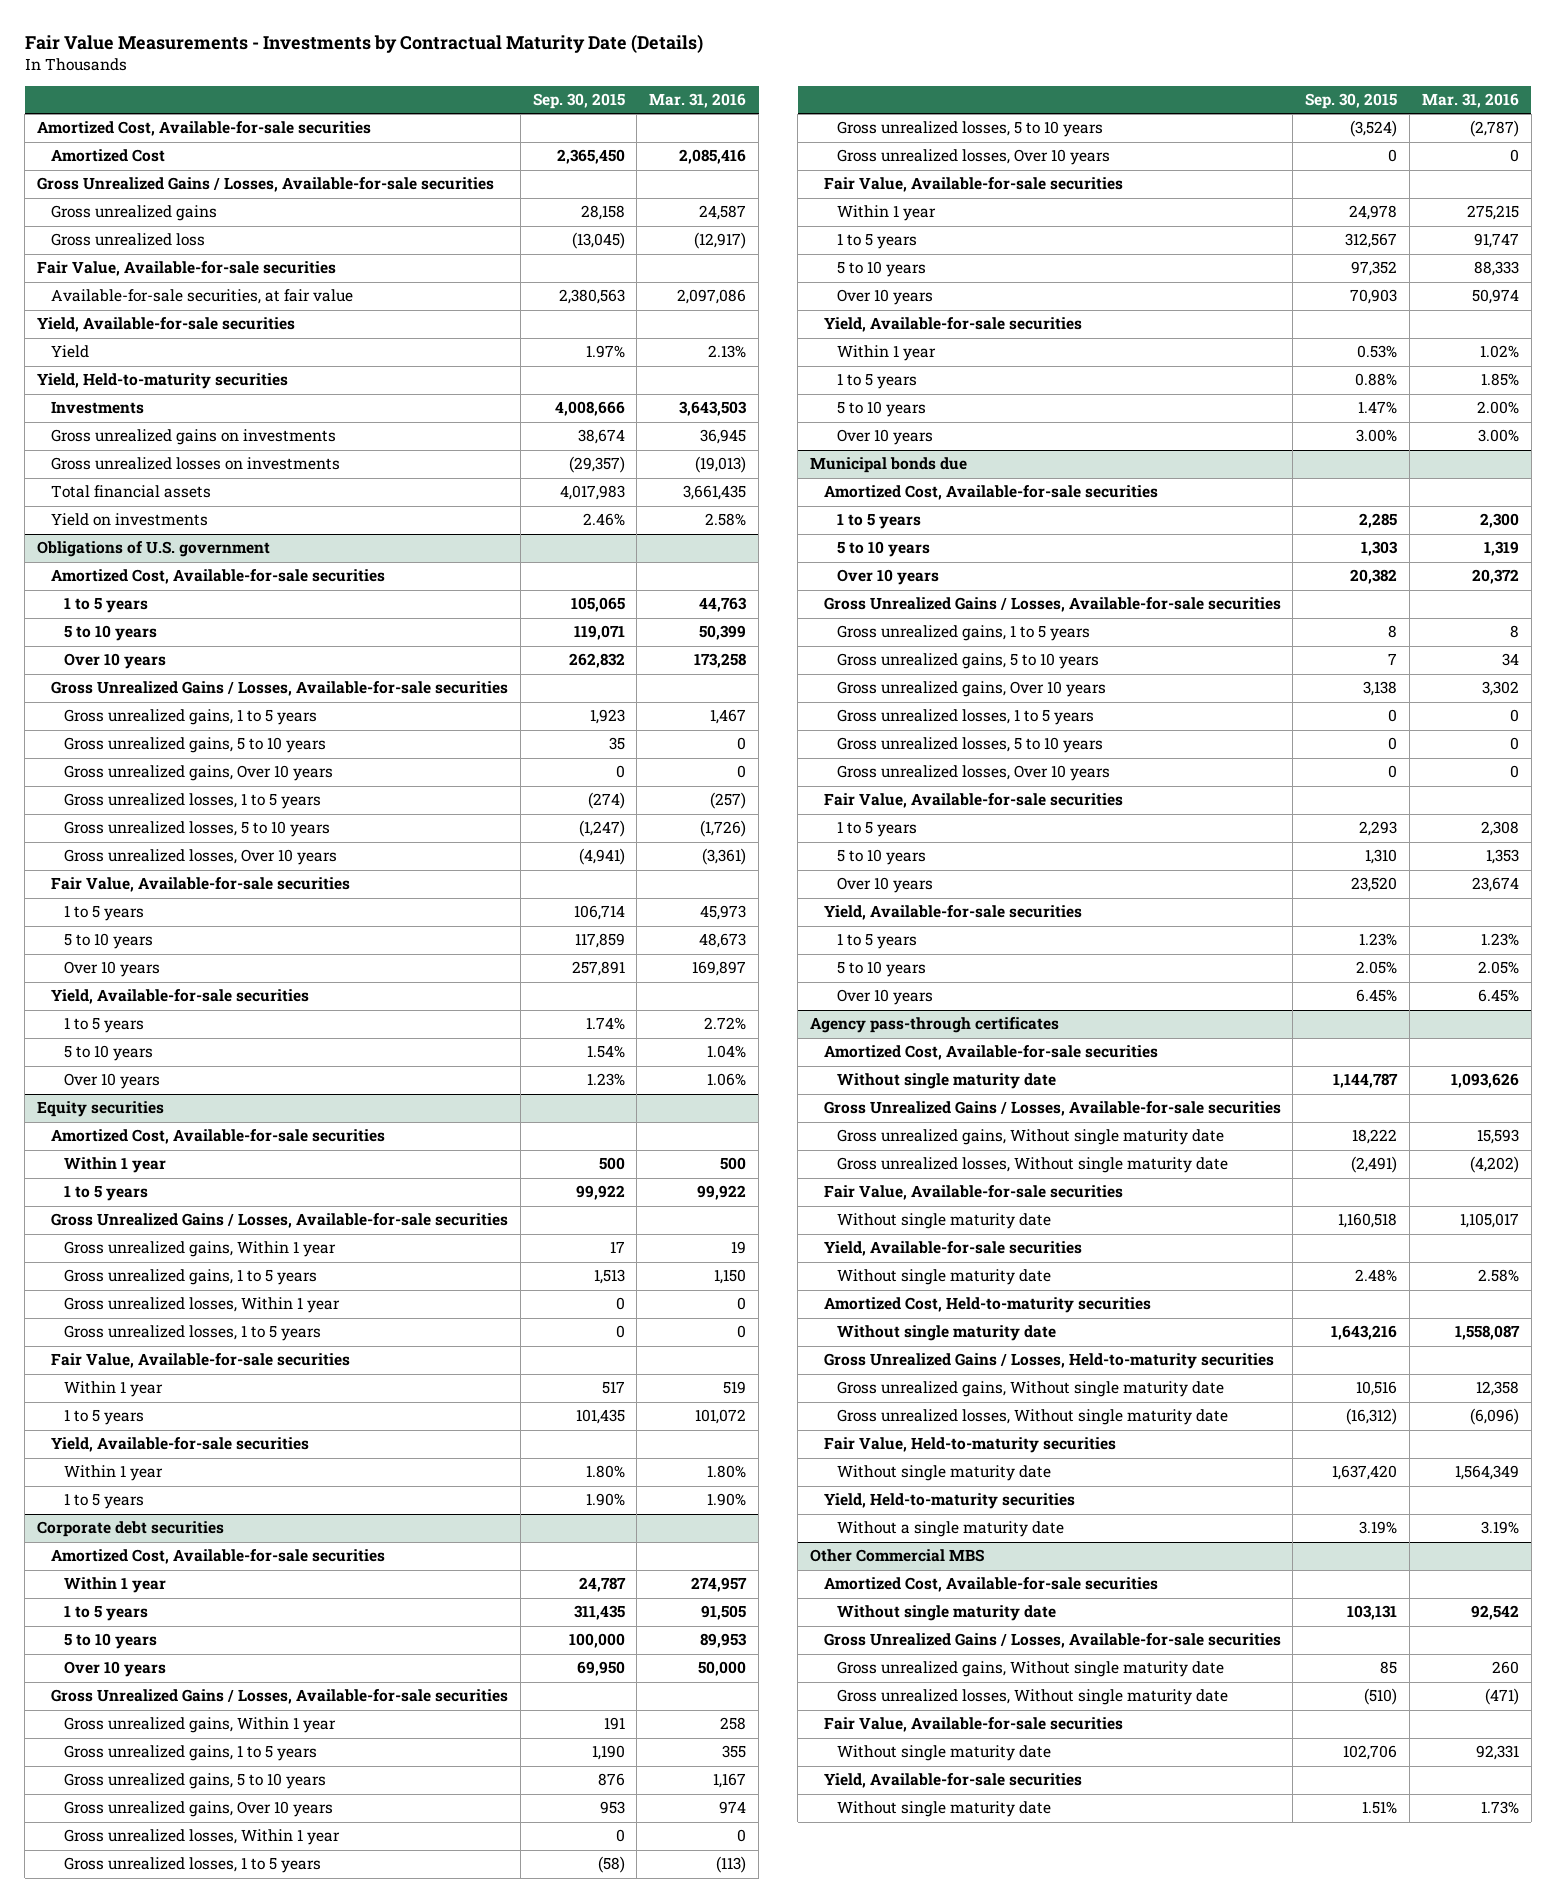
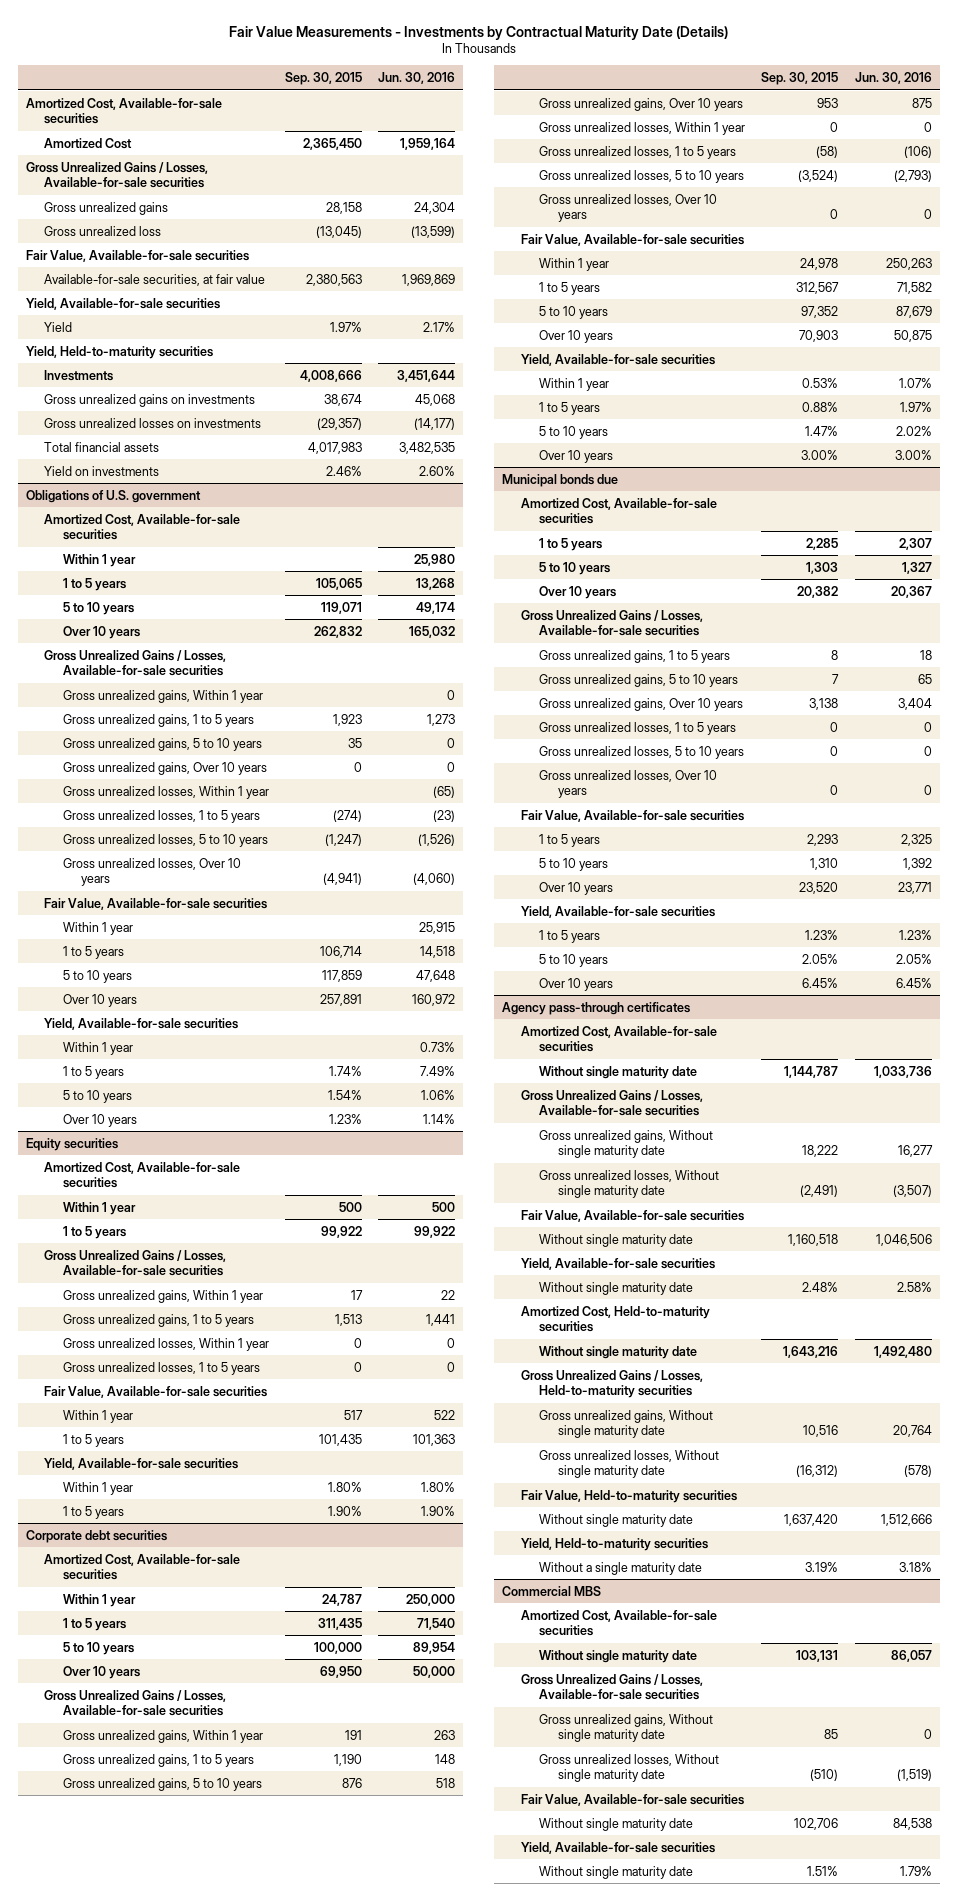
[649,92,747,108] Mar. 31, 2016 -> none
none -> [378,72,456,85] Jun. 30, 2016
none -> [62,553,136,567] Within 1 year
none -> [62,689,263,703] Gross unrealized gains, Within 1 year
none -> [62,785,269,799] Gross unrealized losses, Within 1 year
none -> [62,921,133,935] Within 1 year
none -> [62,1041,133,1055] Within 1 year
[809,1549,984,1563] Other Commercial MBS -> [502,1585,602,1596] Commercial MBS

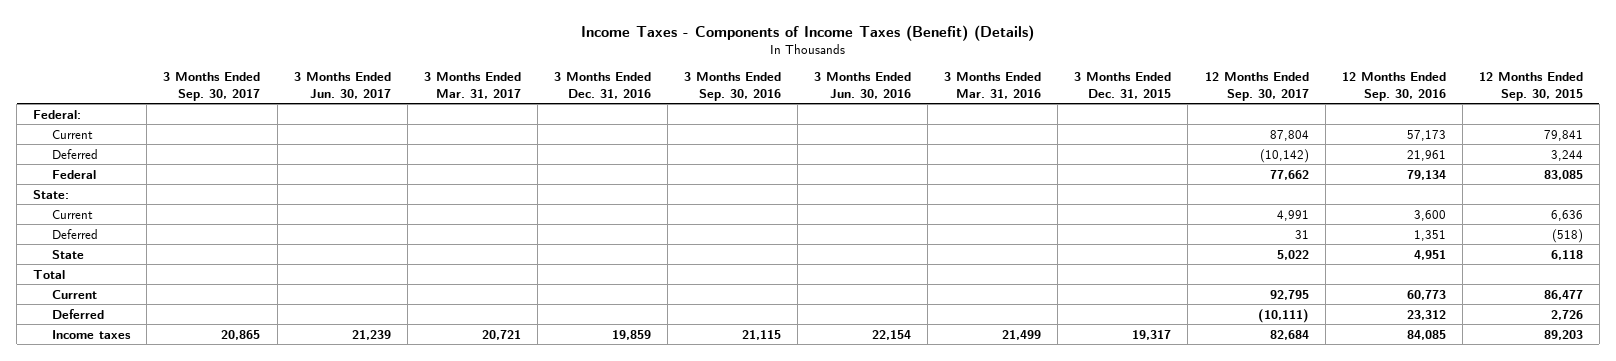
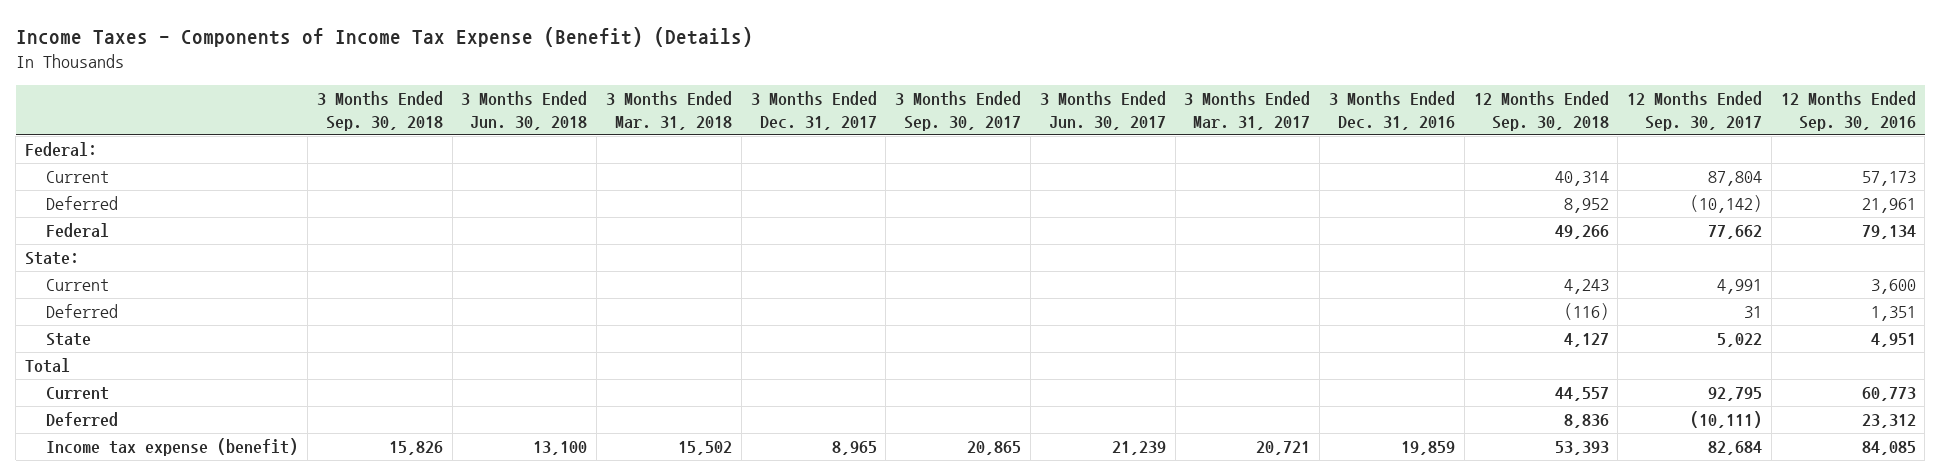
[581,24,1035,41] Income Taxes - Components of Income Taxes (Benefit) (Details) -> [15,27,753,48] Income Taxes - Components of Income Tax Expense (Benefit) (Details)
[684,72,782,101] 3 Months Ended Sep. 30, 2016 -> none
[814,72,912,99] 3 Months Ended Jun. 30, 2016 -> none
[944,72,1042,99] 3 Months Ended Mar. 31, 2016 -> none
[1074,72,1172,99] 3 Months Ended Dec. 31, 2015 -> none
[1478,72,1583,101] 12 Months Ended Sep. 30, 2015 -> none
none -> [316,91,443,131] 3 Months Ended Sep. 30, 2018
none -> [461,91,588,130] 3 Months Ended Jun. 30, 2018
none -> [606,91,733,130] 3 Months Ended Mar. 31, 2018
none -> [750,91,877,130] 3 Months Ended Dec. 31, 2017
none -> [1473,91,1609,131] 12 Months Ended Sep. 30, 2018
[52,329,132,339] Income taxes -> [46,438,299,457] Income tax expense (benefit)

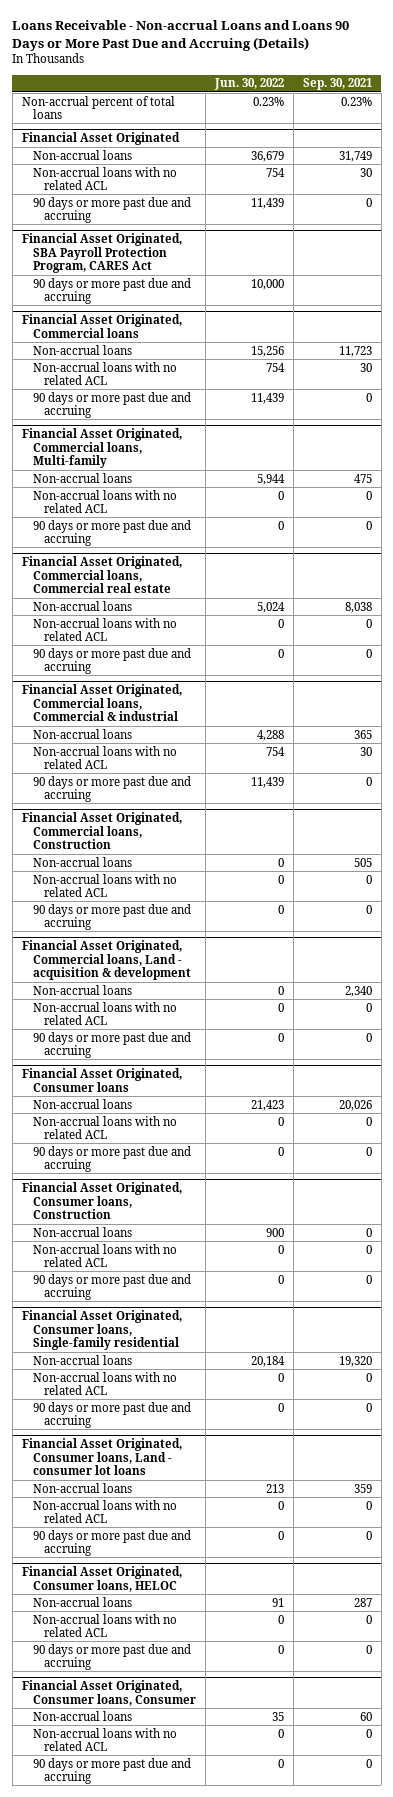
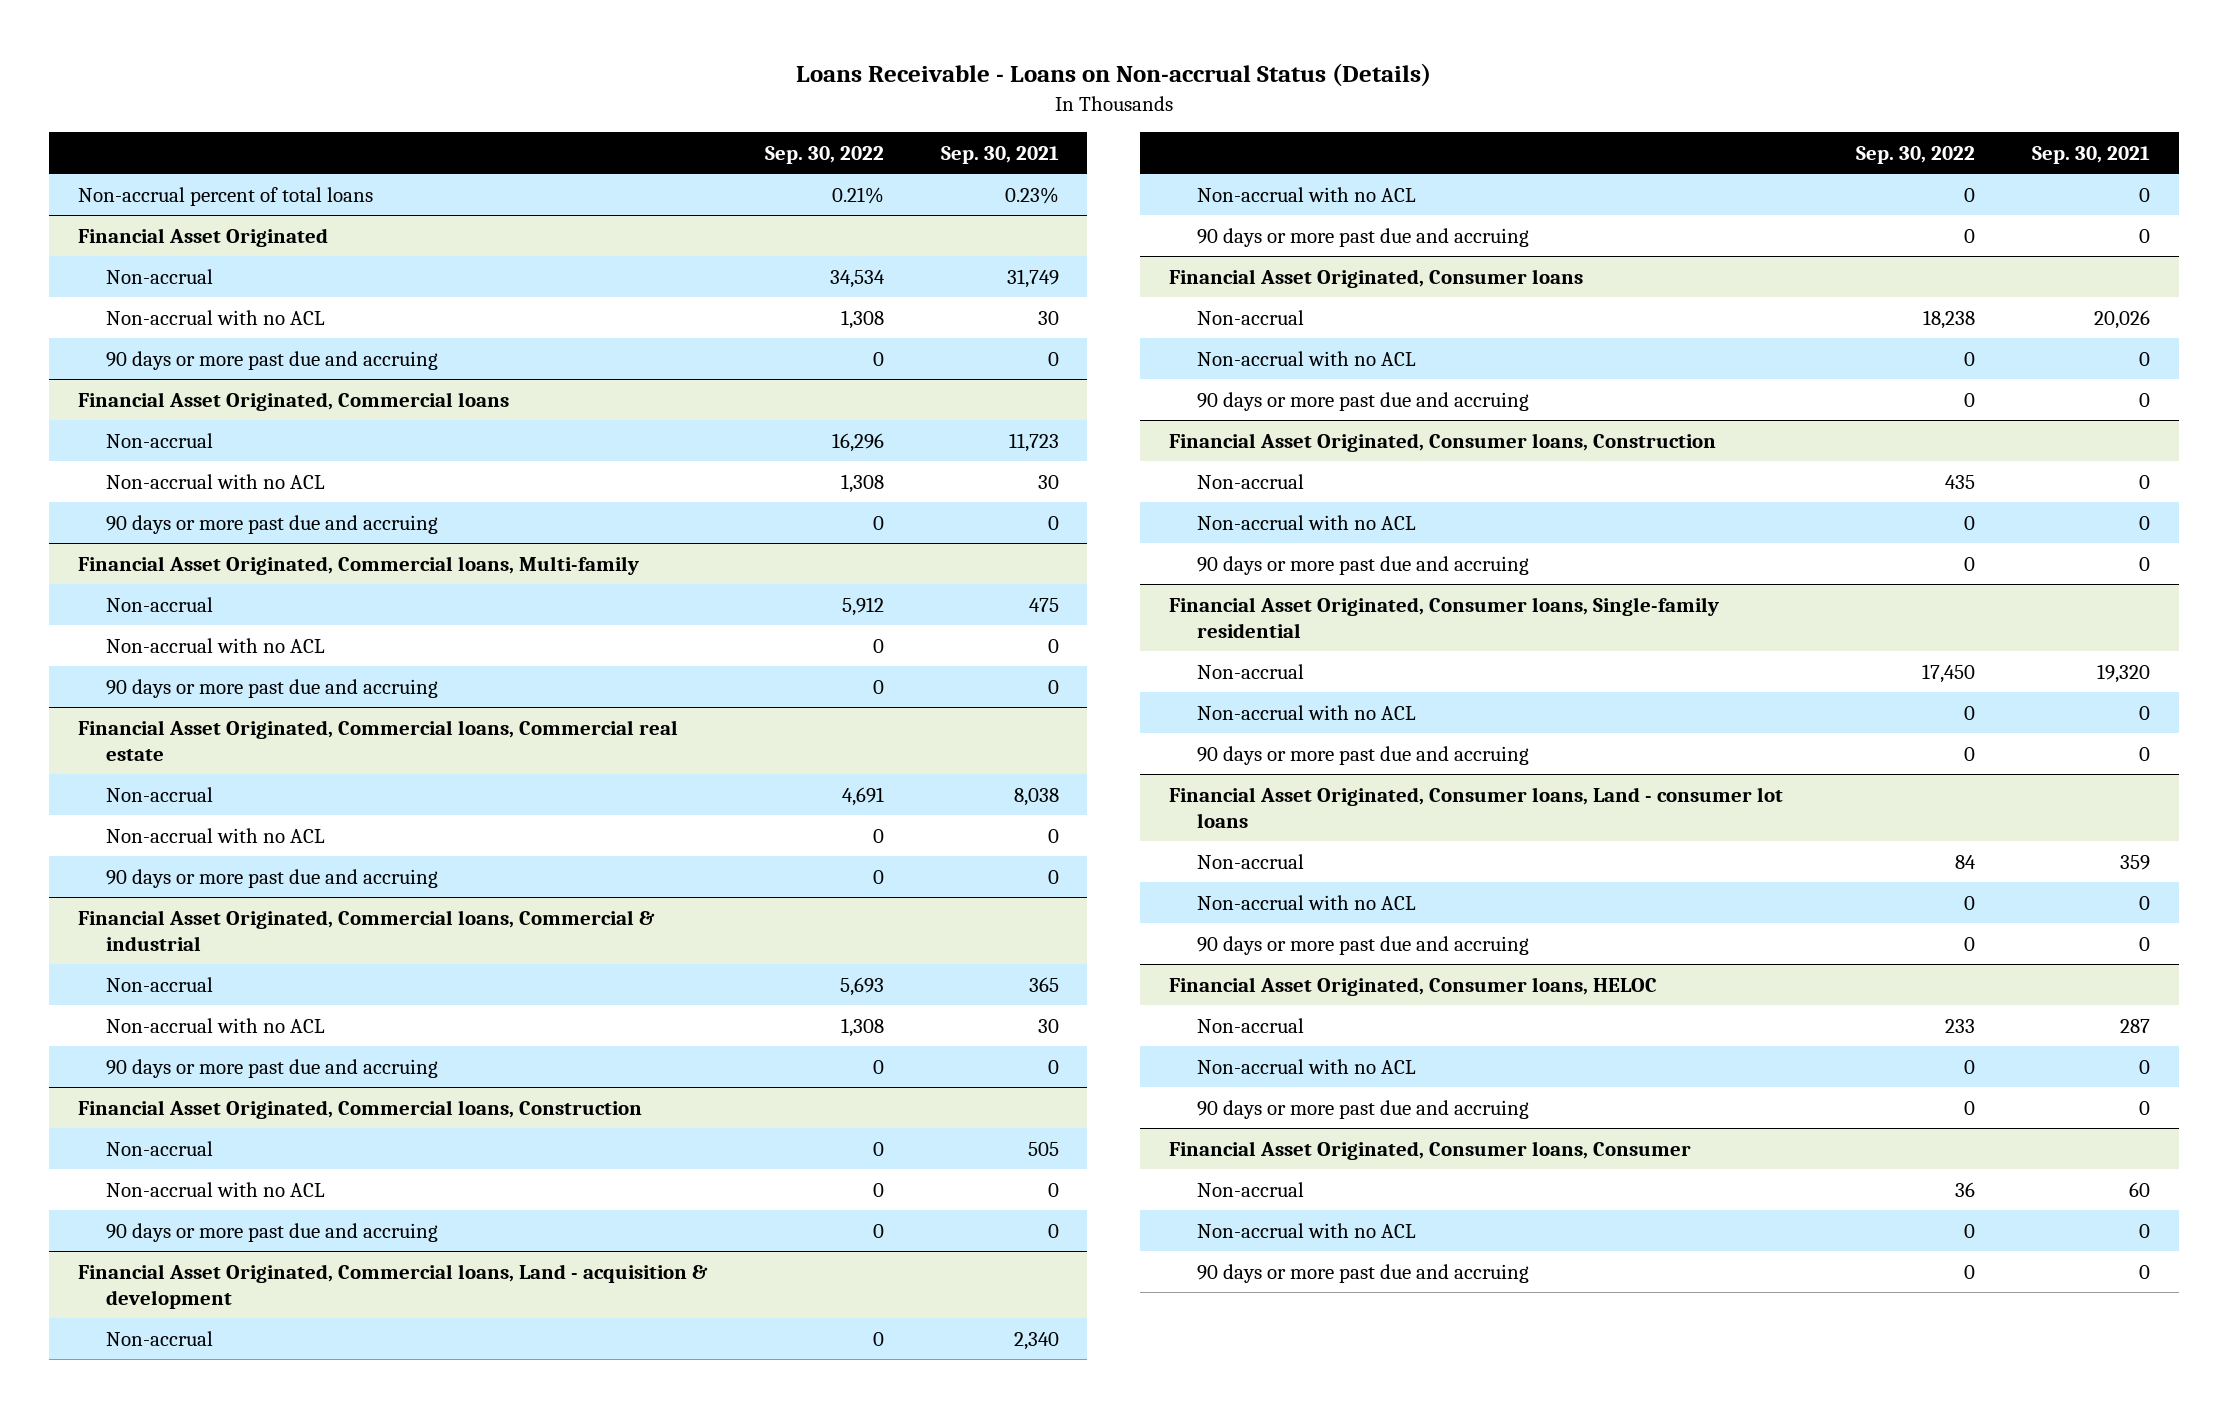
[12,20,350,51] Loans Receivable - Non-accrual Loans and Loans 90 Days or More Past Due and Accruing (Details) -> [795,63,1431,88] Loans Receivable - Loans on Non-accrual Status (Details)
[213,78,284,91] Jun. 30, 2022 -> none
none -> [764,145,884,164] Sep. 30, 2022
[32,149,132,160] Non-accrual loans -> [106,268,214,284] Non-accrual
[32,166,177,191] Non-accrual loans with no related ACL -> [106,309,326,325] Non-accrual with no ACL
[21,233,182,274] Financial Asset Originated, SBA Payroll Protection Program, CARES Act -> none
[32,277,191,305] 90 days or more past due and accruing -> none
[32,344,132,355] Non-accrual loans -> [106,432,214,448] Non-accrual
[32,361,177,386] Non-accrual loans with no related ACL -> [106,473,326,489] Non-accrual with no ACL
[32,472,132,483] Non-accrual loans -> [106,596,214,612] Non-accrual
[32,489,177,514] Non-accrual loans with no related ACL -> [106,637,326,653] Non-accrual with no ACL
[32,600,132,611] Non-accrual loans -> [106,786,214,802] Non-accrual
[32,617,177,642] Non-accrual loans with no related ACL -> [106,827,326,843] Non-accrual with no ACL
[32,728,132,739] Non-accrual loans -> [106,976,214,992] Non-accrual
[32,745,177,770] Non-accrual loans with no related ACL -> [106,1017,326,1033] Non-accrual with no ACL
[32,856,132,867] Non-accrual loans -> [106,1140,214,1156] Non-accrual
[32,873,177,898] Non-accrual loans with no related ACL -> [106,1181,326,1197] Non-accrual with no ACL
[32,984,132,995] Non-accrual loans -> [106,1330,214,1346] Non-accrual
[32,1001,177,1026] Non-accrual loans with no related ACL -> [1197,186,1417,202] Non-accrual with no ACL
[32,1098,132,1109] Non-accrual loans -> [1197,309,1305,325] Non-accrual
[32,1115,177,1140] Non-accrual loans with no related ACL -> [1197,350,1417,366] Non-accrual with no ACL
[32,1226,132,1237] Non-accrual loans -> [1197,473,1305,489] Non-accrual
[32,1243,177,1268] Non-accrual loans with no related ACL -> [1197,514,1417,530] Non-accrual with no ACL
[32,1354,132,1365] Non-accrual loans -> [1197,663,1305,679] Non-accrual
[32,1371,177,1396] Non-accrual loans with no related ACL -> [1197,704,1417,720] Non-accrual with no ACL
[32,1482,132,1493] Non-accrual loans -> [1197,853,1305,869] Non-accrual
[32,1499,177,1524] Non-accrual loans with no related ACL -> [1197,894,1417,910] Non-accrual with no ACL
[32,1596,132,1607] Non-accrual loans -> [1197,1017,1305,1033] Non-accrual
[32,1613,177,1638] Non-accrual loans with no related ACL -> [1197,1058,1417,1074] Non-accrual with no ACL
[32,1710,132,1721] Non-accrual loans -> [1197,1181,1305,1197] Non-accrual
[32,1727,177,1752] Non-accrual loans with no related ACL -> [1197,1222,1417,1238] Non-accrual with no ACL

